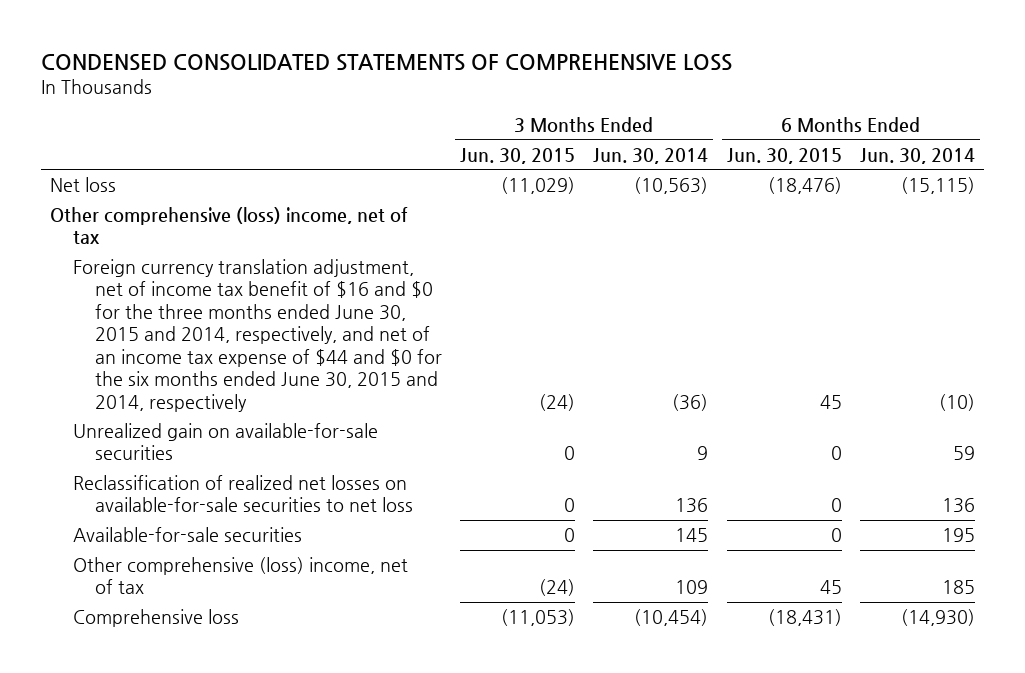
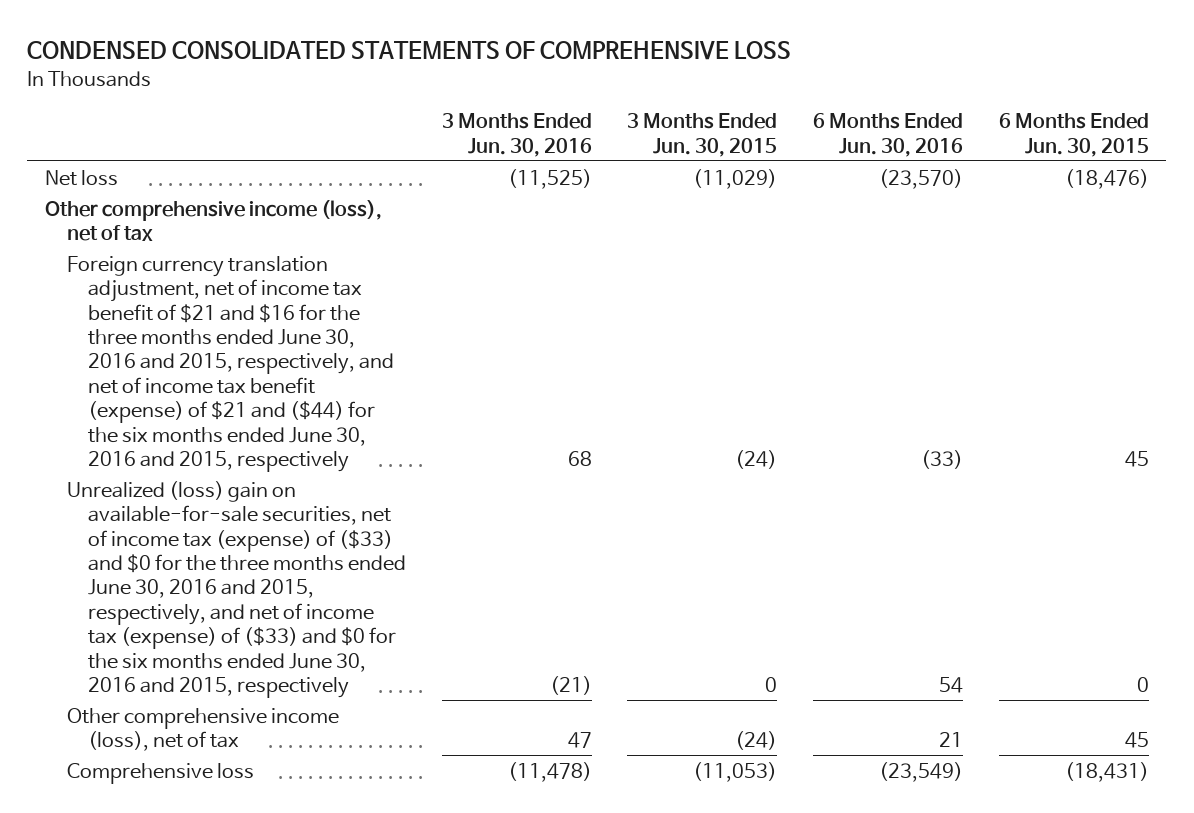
[593,147,709,164] Jun. 30, 2014 -> none
[859,147,975,164] Jun. 30, 2014 -> none
none -> [441,113,592,157] 3 Months Ended Jun. 30, 2016
none -> [813,113,964,157] 6 Months Ended Jun. 30, 2016
[72,474,413,513] Reclassification of realized net losses on available-for-sale securities to net loss -> none
[72,526,302,542] Available-for-sale securities -> none
[50,206,409,245] Other comprehensive (loss) income, net of tax -> [44,199,382,242] Other comprehensive income (loss), net of tax
[72,258,442,412] Foreign currency translation adjustment, net of income tax benefit of $16 and $0 for the three months ended June 30, 2015 and 2014, respectively, and net of an income tax expense of $44 and $0 for the six months ended June 30, 2015 and 2014, respectively -> [66,255,395,473] Foreign currency translation adjustment, net of income tax benefit of $21 and $16 for the three months ended June 30, 2016 and 2015, respectively, and net of income tax benefit (expense) of $21 and ($44) for the six months ended June 30, 2016 and 2015, respectively
[72,422,378,461] Unrealized gain on available-for-sale securities -> [66,480,407,699] Unrealized (loss) gain on available-for-sale securities, net of income tax (expense) of ($33) and $0 for the three months ended June 30, 2016 and 2015, respectively, and net of income tax (expense) of ($33) and $0 for the six months ended June 30, 2016 and 2015, respectively
[72,556,408,595] Other comprehensive (loss) income, net of tax -> [66,707,339,752] Other comprehensive income (loss), net of tax

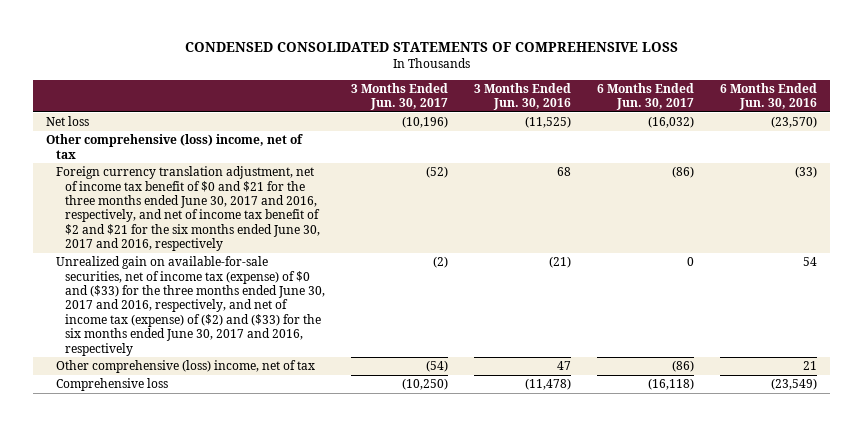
[627,113,778,157] 3 Months Ended Jun. 30, 2015 -> none
[998,113,1149,157] 6 Months Ended Jun. 30, 2015 -> none
none -> [351,82,449,111] 3 Months Ended Jun. 30, 2017
none -> [597,82,695,111] 6 Months Ended Jun. 30, 2017
[44,199,382,242] Other comprehensive income (loss), net of tax -> [46,134,304,159] Other comprehensive (loss) income, net of tax
[66,255,395,473] Foreign currency translation adjustment, net of income tax benefit of $21 and $16 for the three months ended June 30, 2016 and 2015, respectively, and net of income tax benefit (expense) of $21 and ($44) for the six months ended June 30, 2016 and 2015, respectively -> [55,166,321,252] Foreign currency translation adjustment, net of income tax benefit of $0 and $21 for the three months ended June 30, 2017 and 2016, respectively, and net of income tax benefit of $2 and $21 for the six months ended June 30, 2017 and 2016, respectively
[66,480,407,699] Unrealized (loss) gain on available-for-sale securities, net of income tax (expense) of ($33) and $0 for the three months ended June 30, 2016 and 2015, respectively, and net of income tax (expense) of ($33) and $0 for the six months ended June 30, 2016 and 2015, respectively -> [55,256,326,356] Unrealized gain on available-for-sale securities, net of income tax (expense) of $0 and ($33) for the three months ended June 30, 2017 and 2016, respectively, and net of income tax (expense) of ($2) and ($33) for the six months ended June 30, 2017 and 2016, respectively
[66,707,339,752] Other comprehensive income (loss), net of tax -> [55,360,315,374] Other comprehensive (loss) income, net of tax

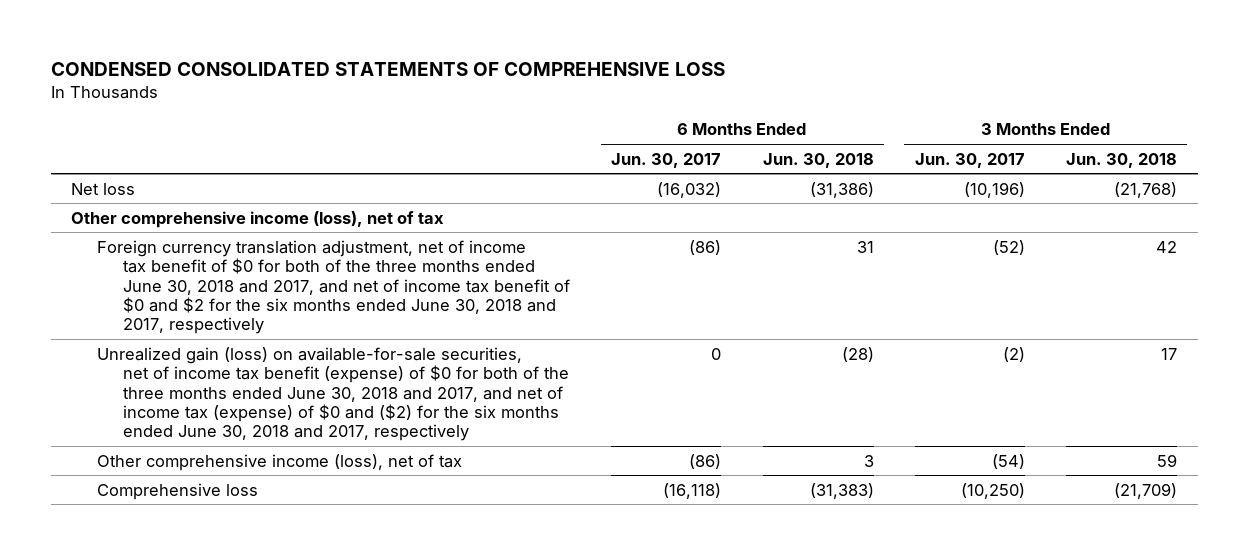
[474,82,572,111] 3 Months Ended Jun. 30, 2016 -> none
[720,82,818,111] 6 Months Ended Jun. 30, 2016 -> none
none -> [762,152,874,168] Jun. 30, 2018
none -> [1065,152,1177,168] Jun. 30, 2018
[46,134,304,159] Other comprehensive (loss) income, net of tax -> [71,210,445,228] Other comprehensive income (loss), net of tax
[55,166,321,252] Foreign currency translation adjustment, net of income tax benefit of $0 and $21 for the three months ended June 30, 2017 and 2016, respectively, and net of income tax benefit of $2 and $21 for the six months ended June 30, 2017 and 2016, respectively -> [97,239,571,335] Foreign currency translation adjustment, net of income tax benefit of $0 for both of the three months ended June 30, 2018 and 2017, and net of income tax benefit of $0 and $2 for the six months ended June 30, 2018 and 2017, respectively
[55,256,326,356] Unrealized gain on available-for-sale securities, net of income tax (expense) of $0 and ($33) for the three months ended June 30, 2017 and 2016, respectively, and net of income tax (expense) of ($2) and ($33) for the six months ended June 30, 2017 and 2016, respectively -> [97,346,570,442] Unrealized gain (loss) on available-for-sale securities, net of income tax benefit (expense) of $0 for both of the three months ended June 30, 2018 and 2017, and net of income tax (expense) of $0 and ($2) for the six months ended June 30, 2018 and 2017, respectively
[55,360,315,374] Other comprehensive (loss) income, net of tax -> [97,453,463,471] Other comprehensive income (loss), net of tax

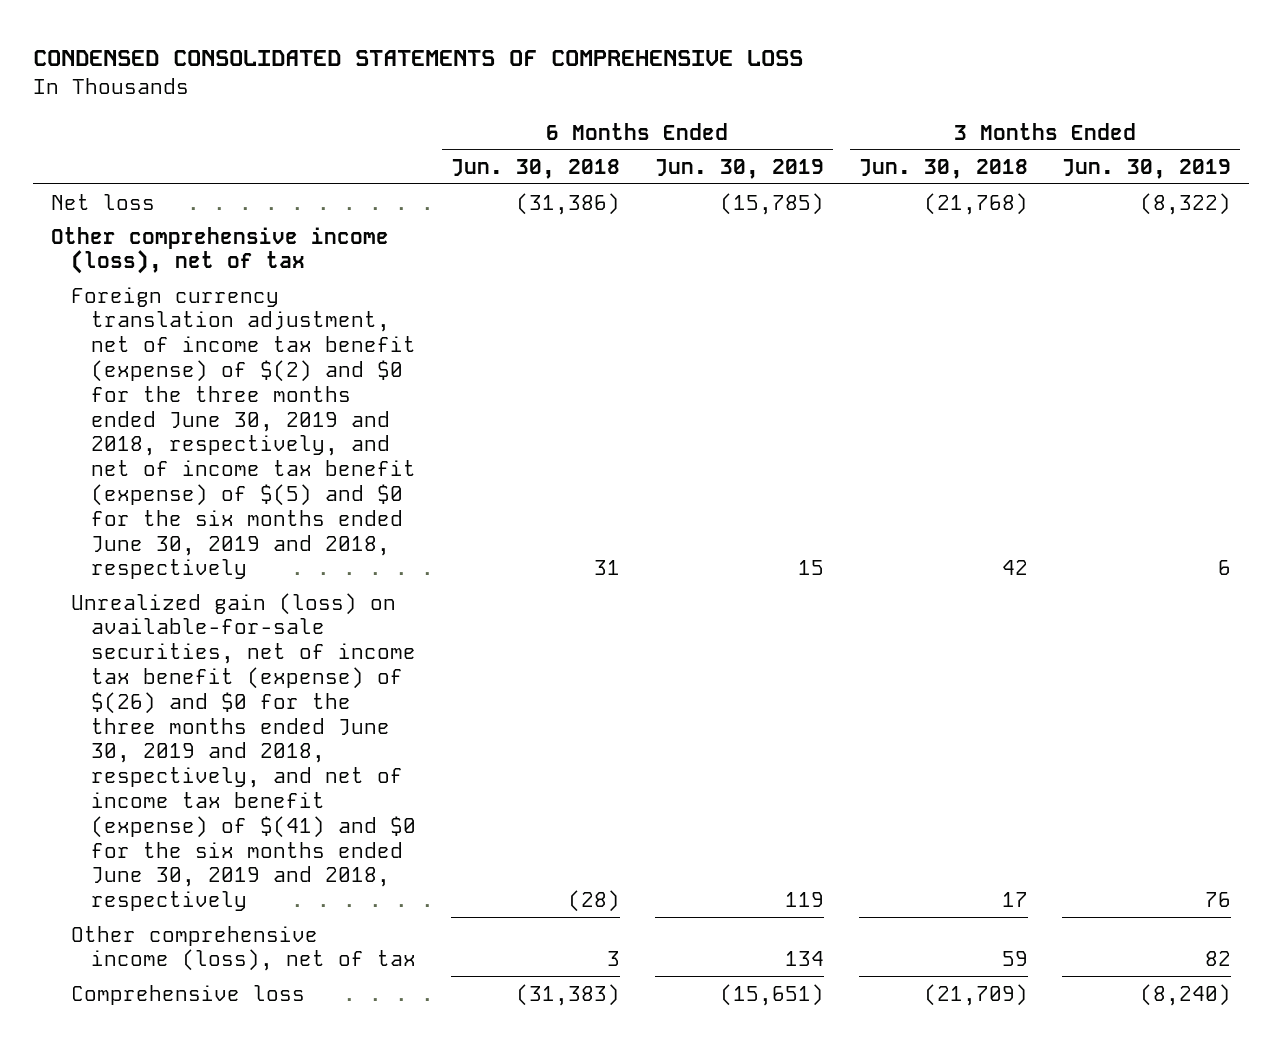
[611,152,722,168] Jun. 30, 2017 -> none
[914,152,1025,168] Jun. 30, 2017 -> none
none -> [654,159,824,180] Jun. 30, 2019
none -> [1062,159,1232,180] Jun. 30, 2019
[97,239,571,335] Foreign currency translation adjustment, net of income tax benefit of $0 for both of the three months ended June 30, 2018 and 2017, and net of income tax benefit of $0 and $2 for the six months ended June 30, 2018 and 2017, respectively -> [71,286,417,580] Foreign currency translation adjustment, net of income tax benefit (expense) of $(2) and $0 for the three months ended June 30, 2019 and 2018, respectively, and net of income tax benefit (expense) of $(5) and $0 for the six months ended June 30, 2019 and 2018, respectively
[97,346,570,442] Unrealized gain (loss) on available-for-sale securities, net of income tax benefit (expense) of $0 for both of the three months ended June 30, 2018 and 2017, and net of income tax (expense) of $0 and ($2) for the six months ended June 30, 2018 and 2017, respectively -> [71,592,417,912] Unrealized gain (loss) on available-for-sale securities, net of income tax benefit (expense) of $(26) and $0 for the three months ended June 30, 2019 and 2018, respectively, and net of income tax benefit (expense) of $(41) and $0 for the six months ended June 30, 2019 and 2018, respectively

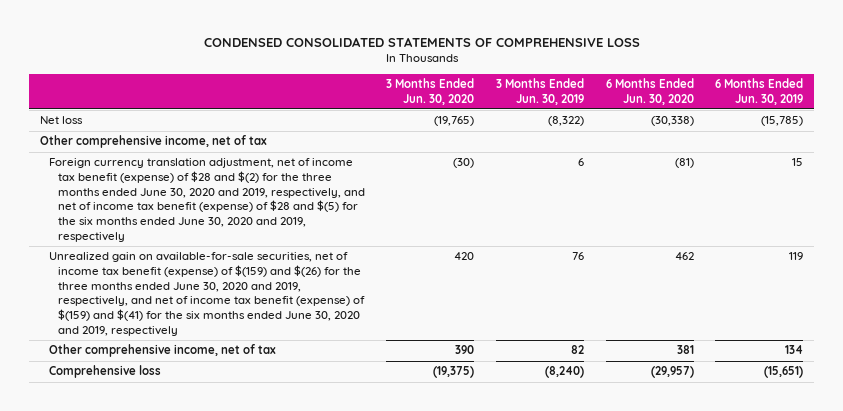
[451,159,621,180] Jun. 30, 2018 -> none
[858,159,1028,180] Jun. 30, 2018 -> none
none -> [386,78,475,105] 3 Months Ended Jun. 30, 2020
none -> [605,78,694,105] 6 Months Ended Jun. 30, 2020
[50,226,389,275] Other comprehensive income (loss), net of tax -> [39,135,267,149] Other comprehensive income, net of tax
[71,286,417,580] Foreign currency translation adjustment, net of income tax benefit (expense) of $(2) and $0 for the three months ended June 30, 2019 and 2018, respectively, and net of income tax benefit (expense) of $(5) and $0 for the six months ended June 30, 2019 and 2018, respectively -> [48,158,365,242] Foreign currency translation adjustment, net of income tax benefit (expense) of $28 and $(2) for the three months ended June 30, 2020 and 2019, respectively, and net of income tax benefit (expense) of $28 and $(5) for the six months ended June 30, 2020 and 2019, respectively
[71,592,417,912] Unrealized gain (loss) on available-for-sale securities, net of income tax benefit (expense) of $(26) and $0 for the three months ended June 30, 2019 and 2018, respectively, and net of income tax benefit (expense) of $(41) and $0 for the six months ended June 30, 2019 and 2018, respectively -> [48,252,365,336] Unrealized gain on available-for-sale securities, net of income tax benefit (expense) of $(159) and $(26) for the three months ended June 30, 2020 and 2019, respectively, and net of income tax benefit (expense) of $(159) and $(41) for the six months ended June 30, 2020 and 2019, respectively
[71,925,417,972] Other comprehensive income (loss), net of tax -> [48,344,276,358] Other comprehensive income, net of tax

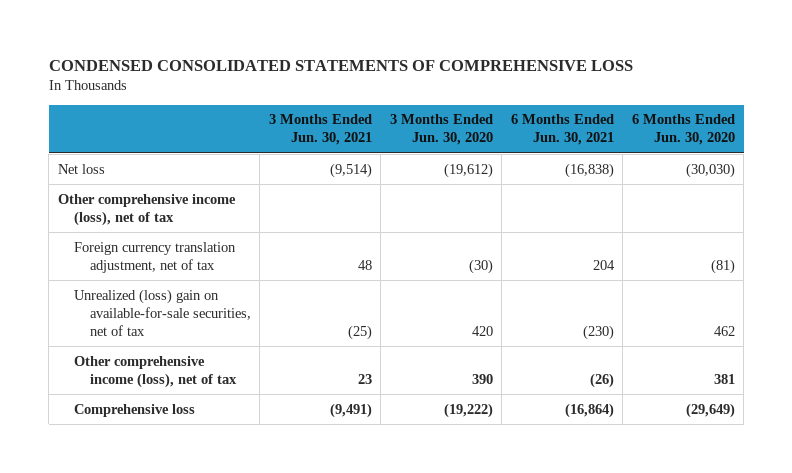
[495,78,584,105] 3 Months Ended Jun. 30, 2019 -> none
[715,78,804,105] 6 Months Ended Jun. 30, 2019 -> none
none -> [268,114,372,146] 3 Months Ended Jun. 30, 2021
none -> [510,114,614,146] 6 Months Ended Jun. 30, 2021
[434,116,475,127] (19,765) -> [443,162,493,178] (19,612)
[650,116,694,127] (30,338) -> [685,162,735,178] (30,030)
[39,135,267,149] Other comprehensive income, net of tax -> [57,193,236,226] Other comprehensive income (loss), net of tax
[48,158,365,242] Foreign currency translation adjustment, net of income tax benefit (expense) of $28 and $(2) for the three months ended June 30, 2020 and 2019, respectively, and net of income tax benefit (expense) of $28 and $(5) for the six months ended June 30, 2020 and 2019, respectively -> [73,241,236,273] Foreign currency translation adjustment, net of tax
[48,252,365,336] Unrealized gain on available-for-sale securities, net of income tax benefit (expense) of $(159) and $(26) for the three months ended June 30, 2020 and 2019, respectively, and net of income tax benefit (expense) of $(159) and $(41) for the six months ended June 30, 2020 and 2019, respectively -> [73,288,251,336] Unrealized (loss) gain on available-for-sale securities, net of tax
[48,344,276,358] Other comprehensive income, net of tax -> [73,355,237,388] Other comprehensive income (loss), net of tax
[433,366,475,379] (19,375) -> [443,402,493,418] (19,222)
[650,366,694,379] (29,957) -> [685,402,735,418] (29,649)

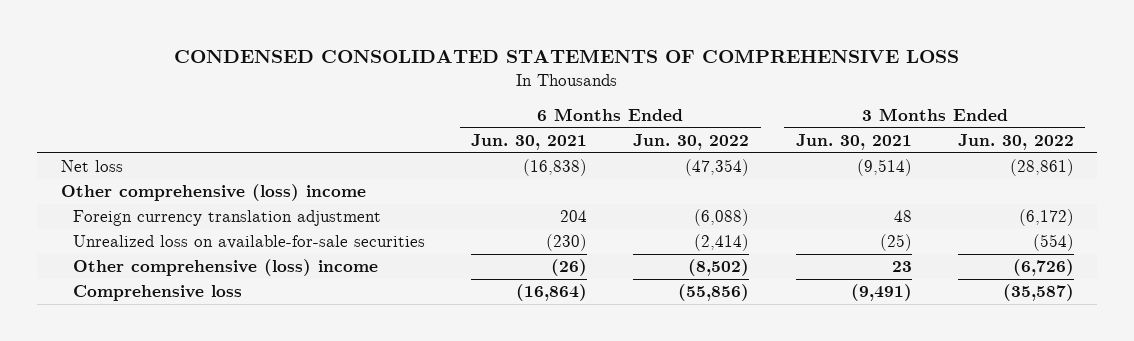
[389,114,493,146] 3 Months Ended Jun. 30, 2020 -> none
[631,114,735,146] 6 Months Ended Jun. 30, 2020 -> none
none -> [633,133,750,150] Jun. 30, 2022
none -> [957,133,1074,150] Jun. 30, 2022
[57,193,236,226] Other comprehensive income (loss), net of tax -> [60,184,366,202] Other comprehensive (loss) income
[73,241,236,273] Foreign currency translation adjustment, net of tax -> [73,210,382,227] Foreign currency translation adjustment
[73,288,251,336] Unrealized (loss) gain on available-for-sale securities, net of tax -> [73,235,426,250] Unrealized loss on available-for-sale securities
[73,355,237,388] Other comprehensive income (loss), net of tax -> [73,259,379,277] Other comprehensive (loss) income

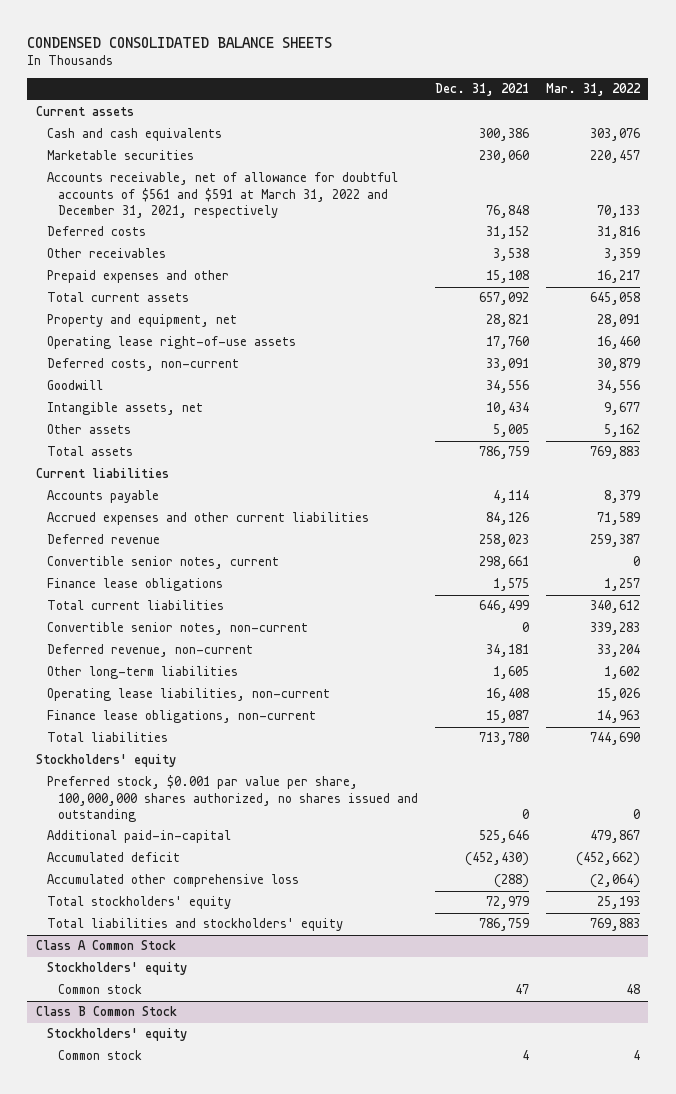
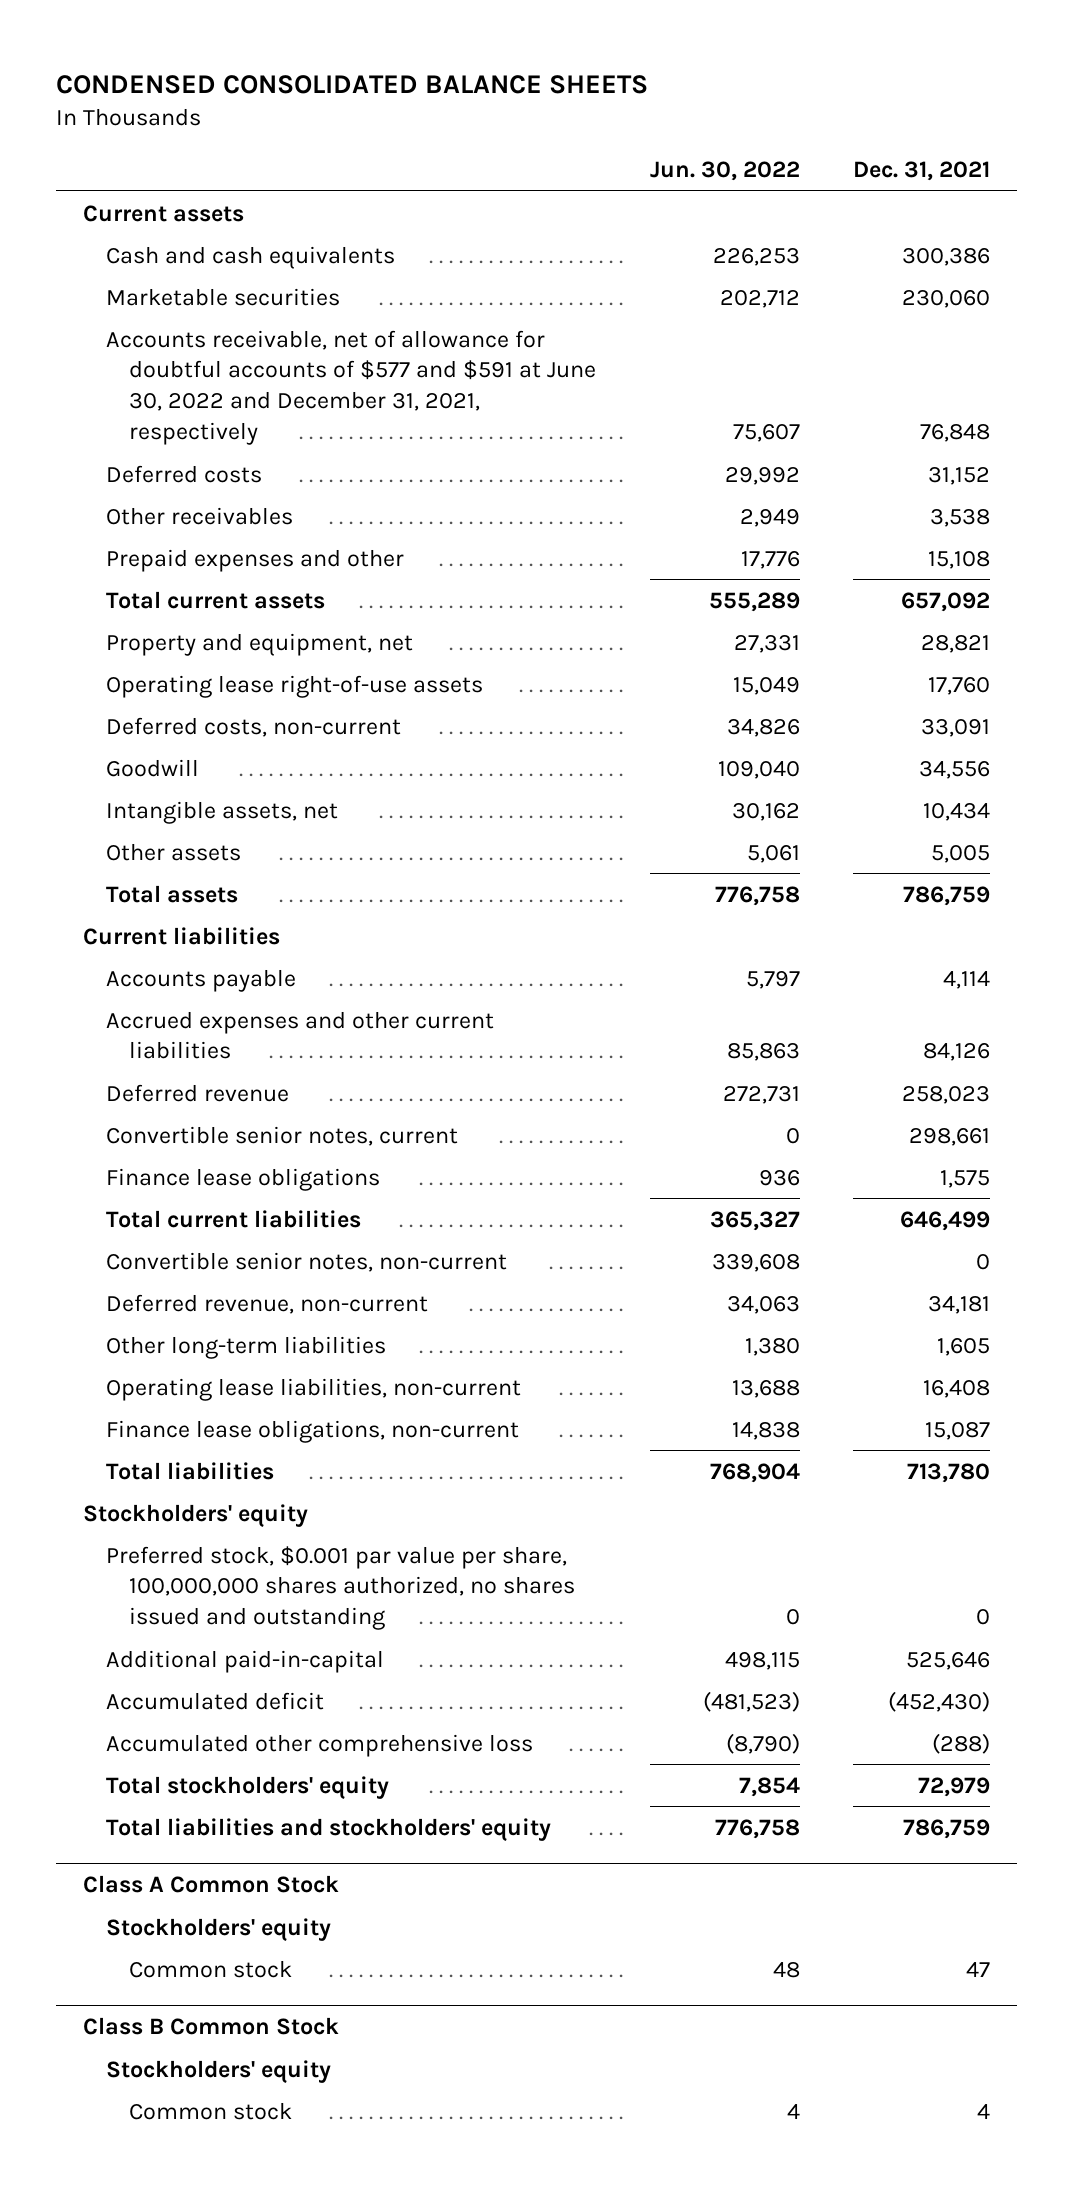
[545,83,641,97] Mar. 31, 2022 -> none
none -> [649,160,800,181] Jun. 30, 2022
[46,172,398,218] Accounts receivable, net of allowance for doubtful accounts of $561 and $591 at March 31, 2022 and December 31, 2021, respectively -> [105,329,597,445] Accounts receivable, net of allowance for doubtful accounts of $577 and $591 at June 30, 2022 and December 31, 2021, respectively

